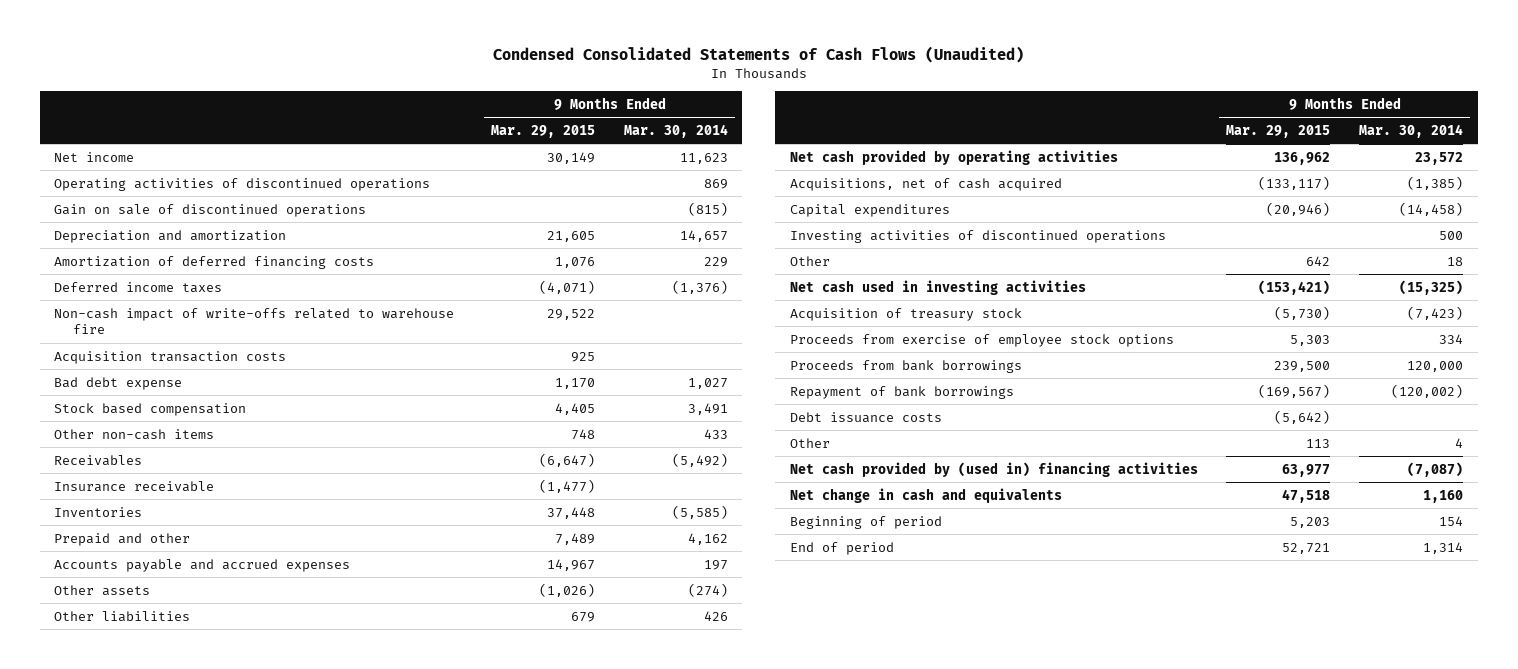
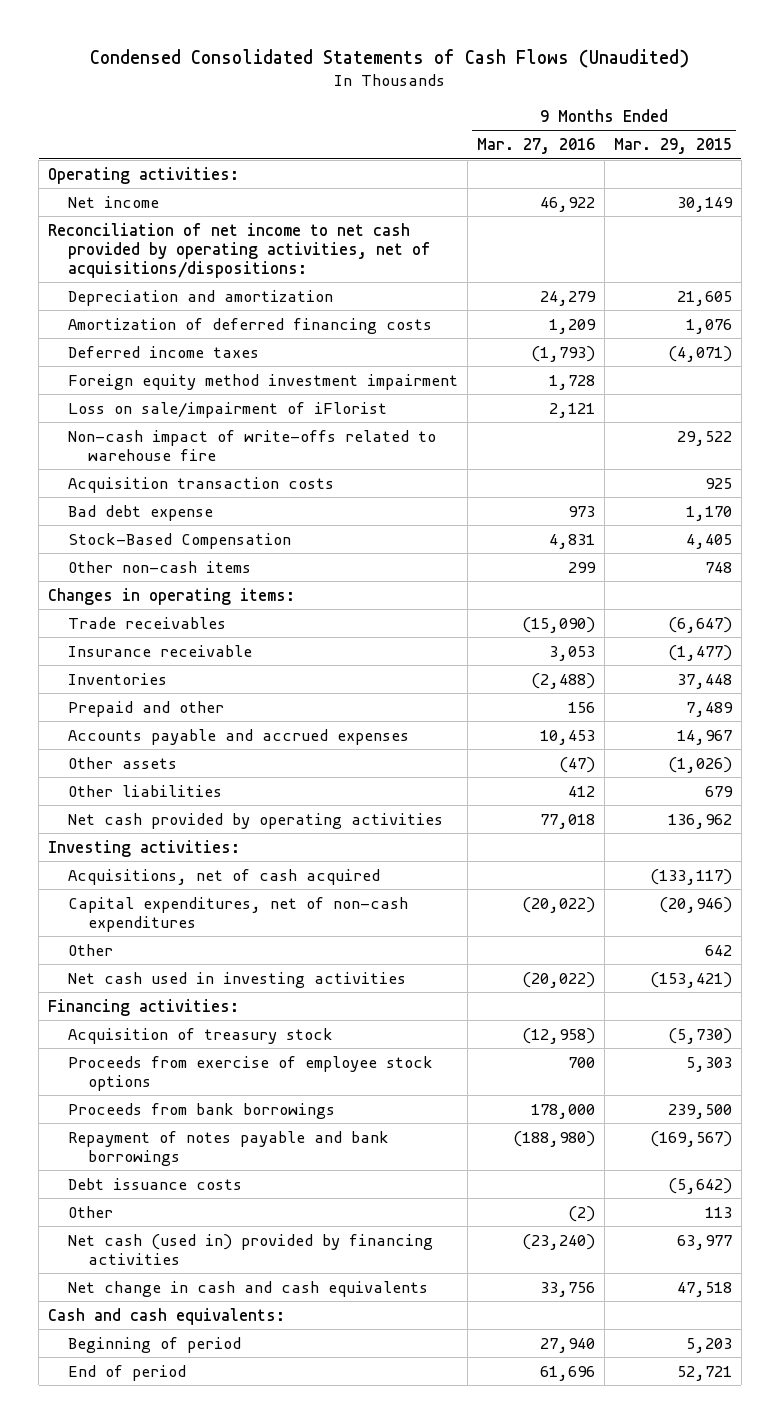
[623,123,728,138] Mar. 30, 2014 -> none
none -> [476,138,595,155] Mar. 27, 2016
none -> [48,166,240,184] Operating activities:
[54,177,431,191] Operating activities of discontinued operations -> none
[54,203,367,217] Gain on sale of discontinued operations -> none
none -> [48,222,432,278] Reconciliation of net income to net cash provided by operating activities, net of acquisitions/dispositions:
none -> [68,373,459,390] Foreign equity method investment impairment
none -> [68,401,388,418] Loss on sale/impairment of iFlorist
[54,402,247,416] Stock based compensation -> [68,532,292,549] Stock-Based Compensation
none -> [48,587,296,605] Changes in operating items:
[54,454,143,466] Receivables -> [68,616,227,629] Trade receivables
none -> [48,839,241,857] Investing activities:
[789,229,1166,243] Investing activities of discontinued operations -> none
[789,203,950,217] Capital expenditures -> [68,896,409,932] Capital expenditures, net of non-cash expenditures
none -> [48,998,240,1016] Financing activities:
[789,385,1014,399] Repayment of bank borrowings -> [68,1130,390,1166] Repayment of notes payable and bank borrowings
[789,461,1198,477] Net cash provided by (used in) financing activities -> [68,1233,434,1265] Net cash (used in) provided by financing activities
[789,487,1062,503] Net change in cash and equivalents -> [68,1280,429,1297] Net change in cash and cash equivalents
none -> [48,1307,286,1325] Cash and cash equivalents:

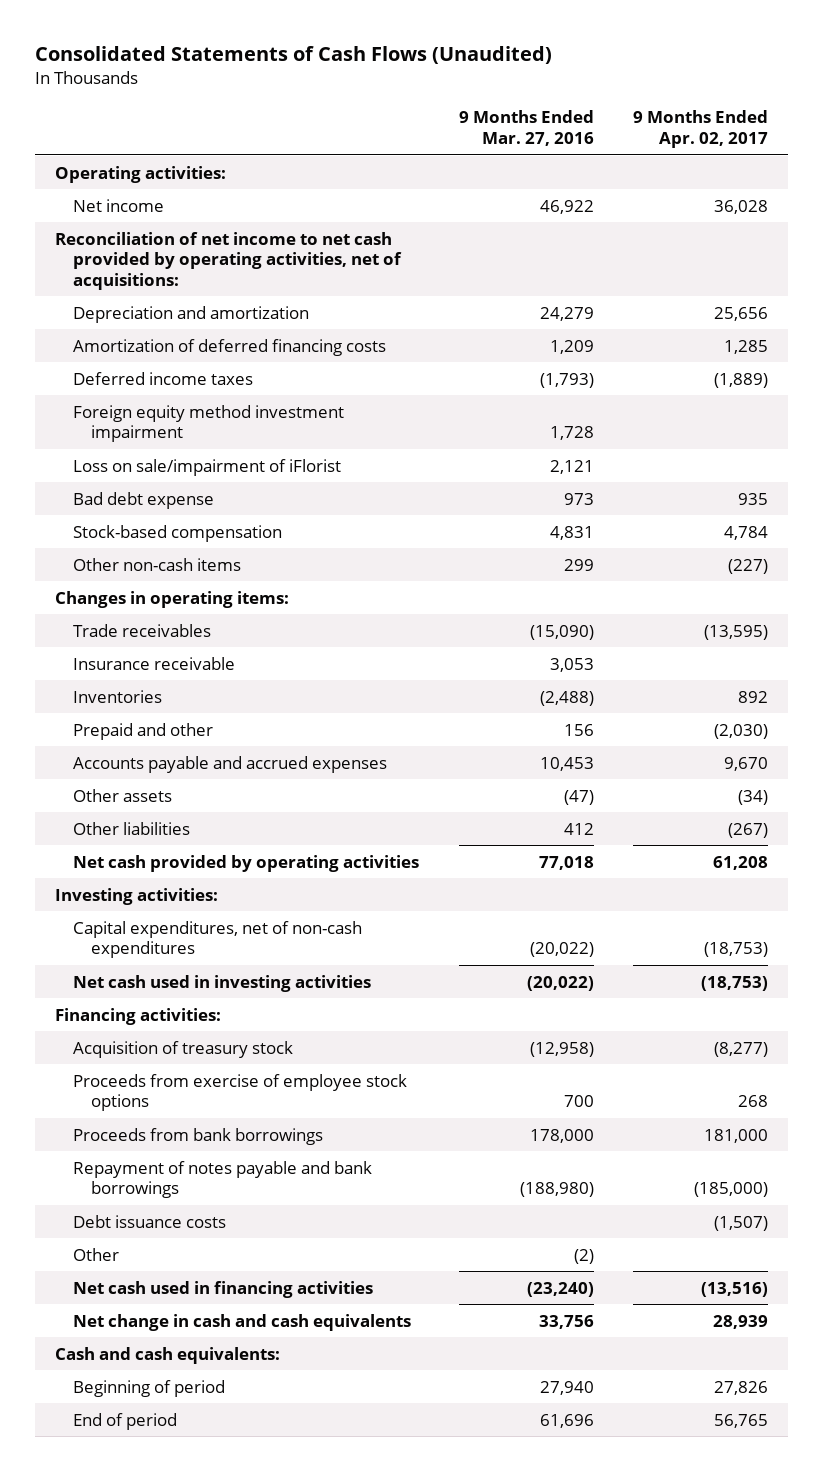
[89,49,689,69] Condensed Consolidated Statements of Cash Flows (Unaudited) -> [34,46,552,65] Consolidated Statements of Cash Flows (Unaudited)
[613,138,732,155] Mar. 29, 2015 -> none
none -> [633,110,769,148] 9 Months Ended Apr. 02, 2017
[48,222,432,278] Reconciliation of net income to net cash provided by operating activities, net of acquisitions/dispositions: -> [54,231,402,290] Reconciliation of net income to net cash provided by operating activities, net of acquisitions:
[68,429,437,461] Non-cash impact of write-offs related to warehouse fire -> none
[68,476,335,493] Acquisition transaction costs -> none
[68,532,292,549] Stock-Based Compensation -> [72,524,282,542] Stock-based compensation
[68,868,381,885] Acquisitions, net of cash acquired -> none
[68,943,114,956] Other -> none
[68,1233,434,1265] Net cash (used in) provided by financing activities -> [72,1280,373,1298] Net cash used in financing activities

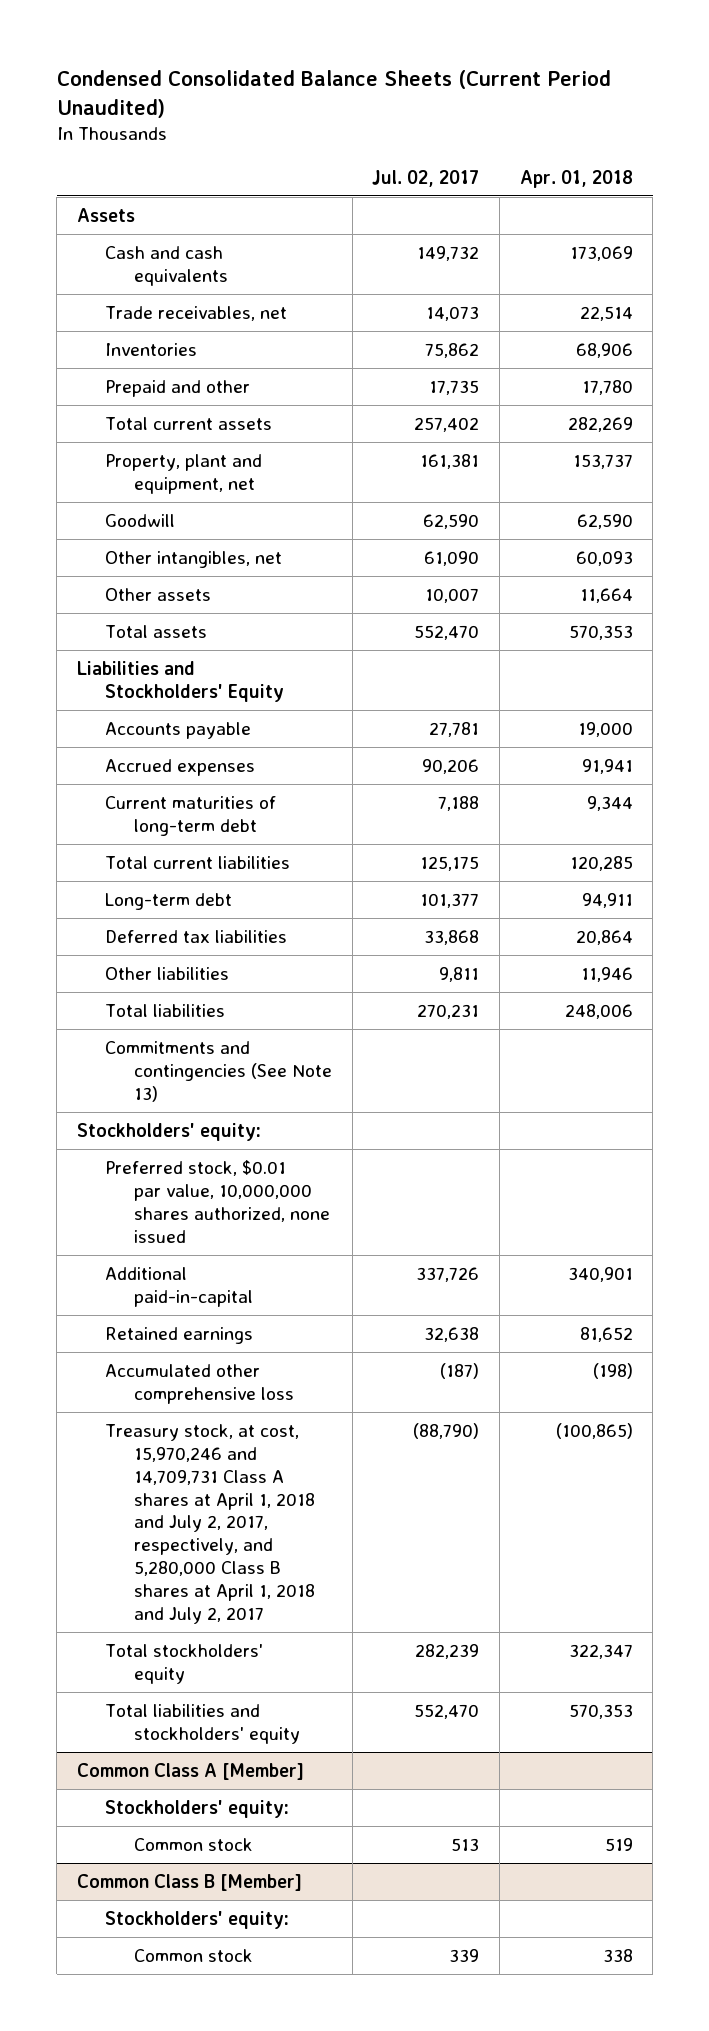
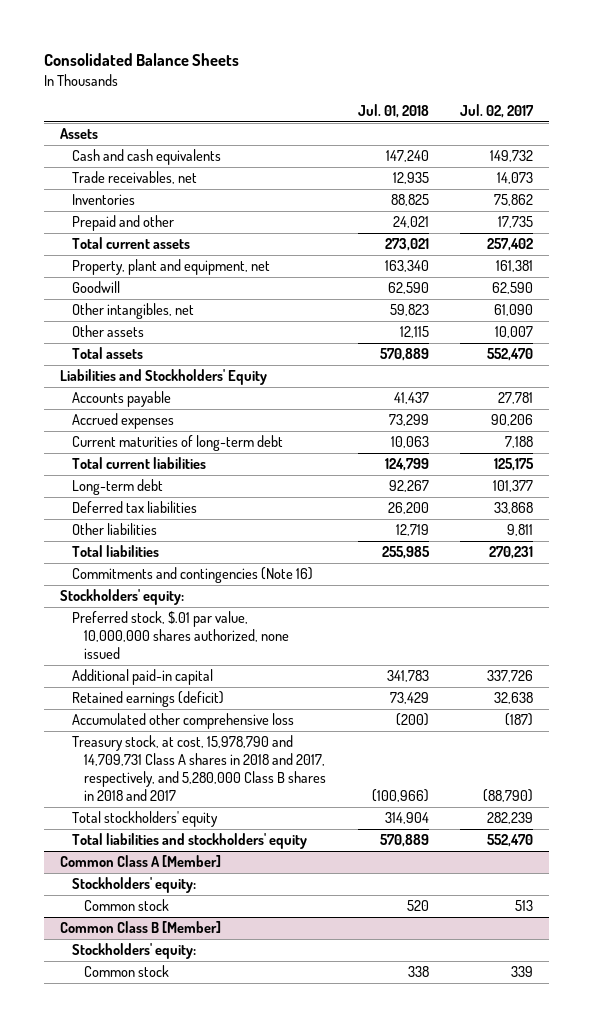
[56,69,611,118] Condensed Consolidated Balance Sheets (Current Period Unaudited) -> [43,53,239,67] Consolidated Balance Sheets
[519,169,633,188] Apr. 01, 2018 -> none
none -> [357,104,429,119] Jul. 01, 2018
[105,1040,333,1102] Commitments and contingencies (See Note 13) -> [71,567,313,584] Commitments and contingencies (Note 16)
[105,1159,331,1243] Preferred stock, $0.01 par value, 10,000,000 shares authorized, none issued -> [71,611,289,660] Preferred stock, $.01 par value, 10,000,000 shares authorized, none issued
[105,1266,254,1307] Additional paid-in-capital -> [71,669,213,686] Additional paid-in capital
[105,1326,254,1344] Retained earnings -> [71,691,224,708] Retained earnings (deficit)
[105,1423,316,1625] Treasury stock, at cost, 15,970,246 and 14,709,731 Class A shares at April 1, 2018 and July 2, 2017, respectively, and 5,280,000 Class B shares at April 1, 2018 and July 2, 2017 -> [71,735,326,802] Treasury stock, at cost, 15,978,790 and 14,709,731 Class A shares in 2018 and 2017, respectively, and 5,280,000 Class B shares in 2018 and 2017

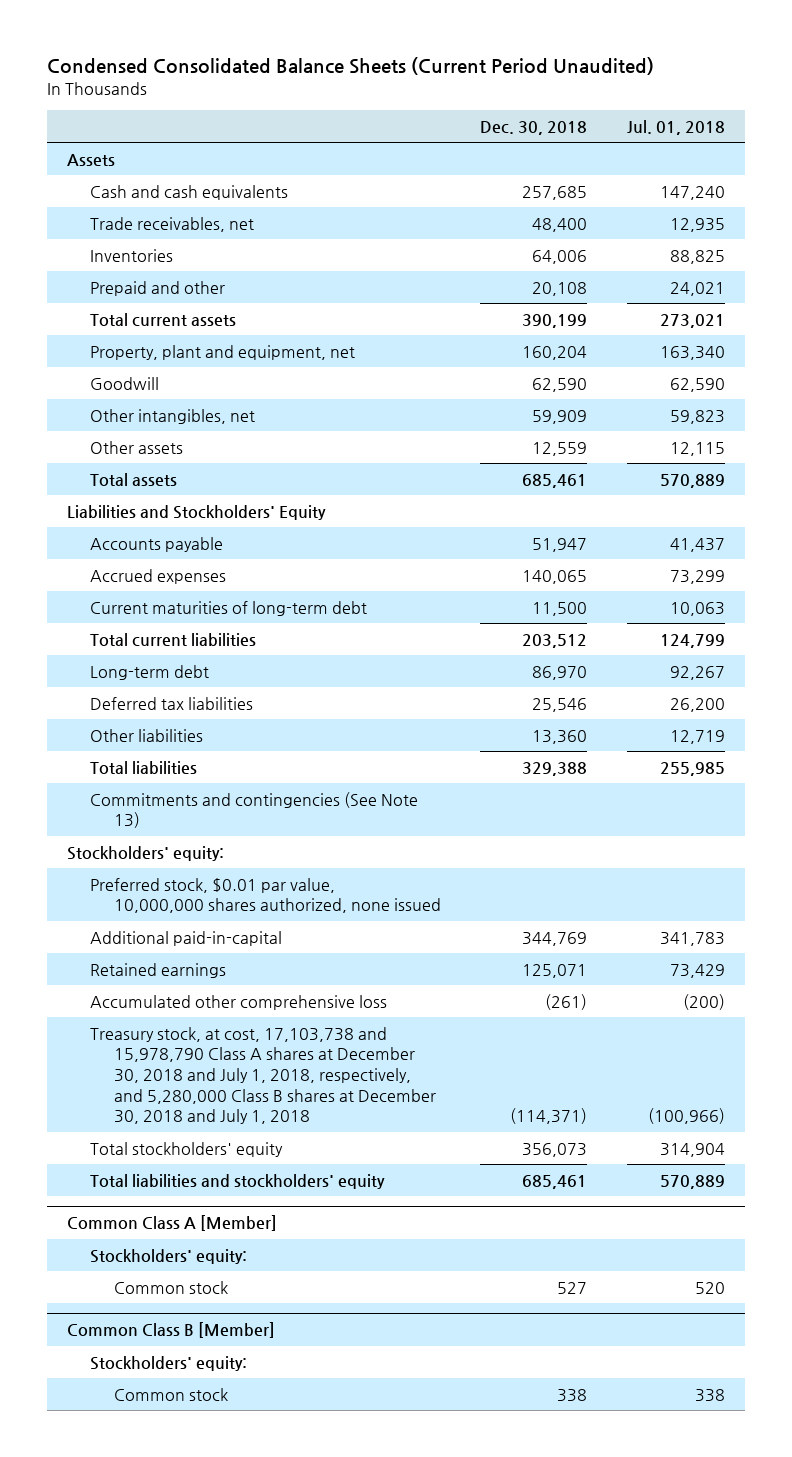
[43,53,239,67] Consolidated Balance Sheets -> [46,57,654,76] Condensed Consolidated Balance Sheets (Current Period Unaudited)
[460,104,535,119] Jul. 02, 2017 -> none
none -> [480,120,588,135] Dec. 30, 2018
[71,567,313,584] Commitments and contingencies (Note 16) -> [90,791,419,829] Commitments and contingencies (See Note 13)
[71,611,289,660] Preferred stock, $.01 par value, 10,000,000 shares authorized, none issued -> [90,877,441,914] Preferred stock, $0.01 par value, 10,000,000 shares authorized, none issued
[71,669,213,686] Additional paid-in capital -> [90,930,283,946] Additional paid-in-capital
[71,691,224,708] Retained earnings (deficit) -> [90,962,227,978] Retained earnings
[71,735,326,802] Treasury stock, at cost, 15,978,790 and 14,709,731 Class A shares in 2018 and 2017, respectively, and 5,280,000 Class B shares in 2018 and 2017 -> [90,1026,436,1125] Treasury stock, at cost, 17,103,738 and 15,978,790 Class A shares at December 30, 2018 and July 1, 2018, respectively, and 5,280,000 Class B shares at December 30, 2018 and July 1, 2018

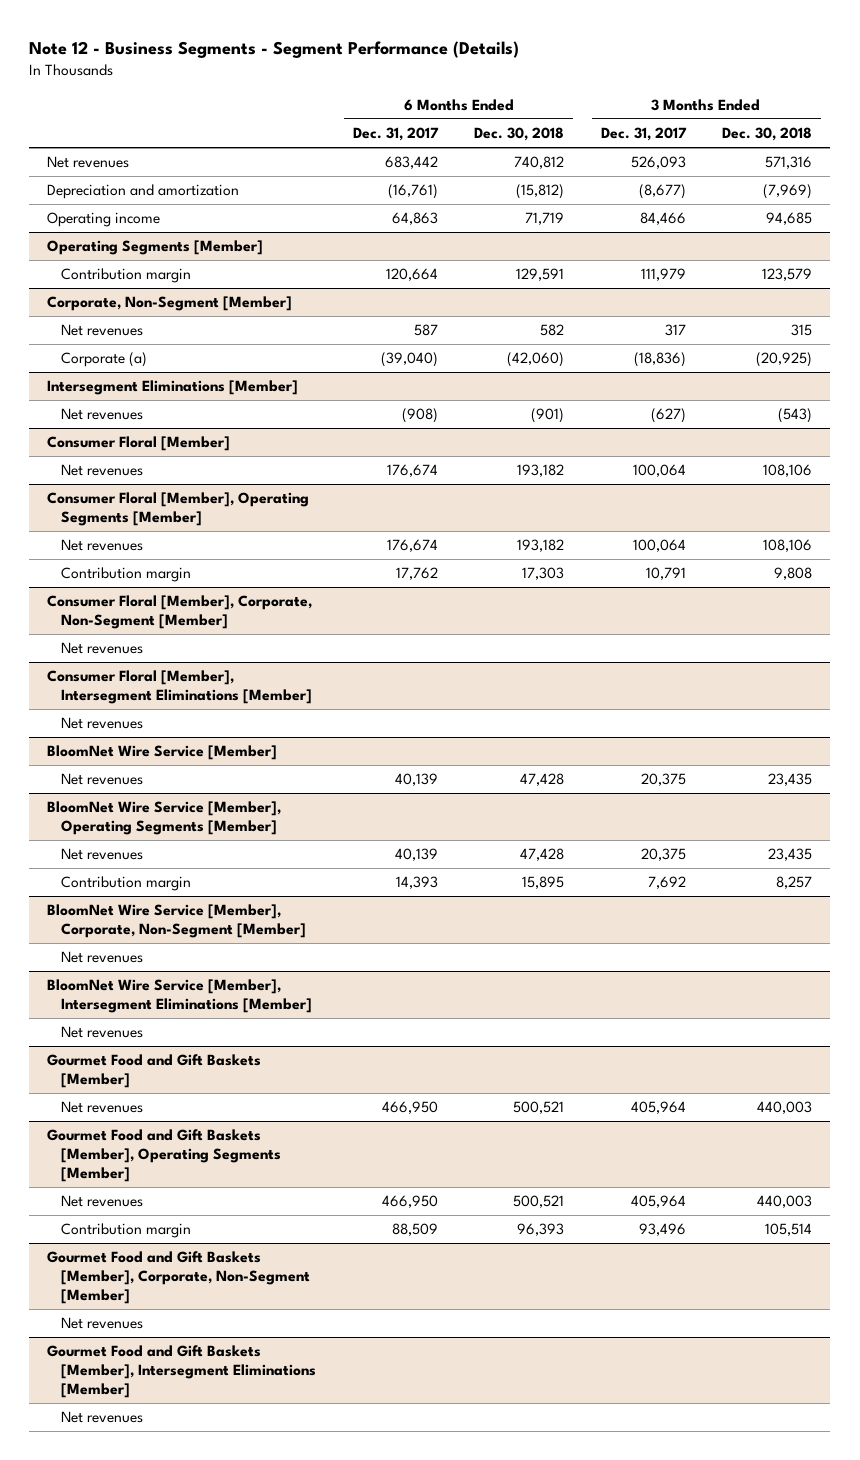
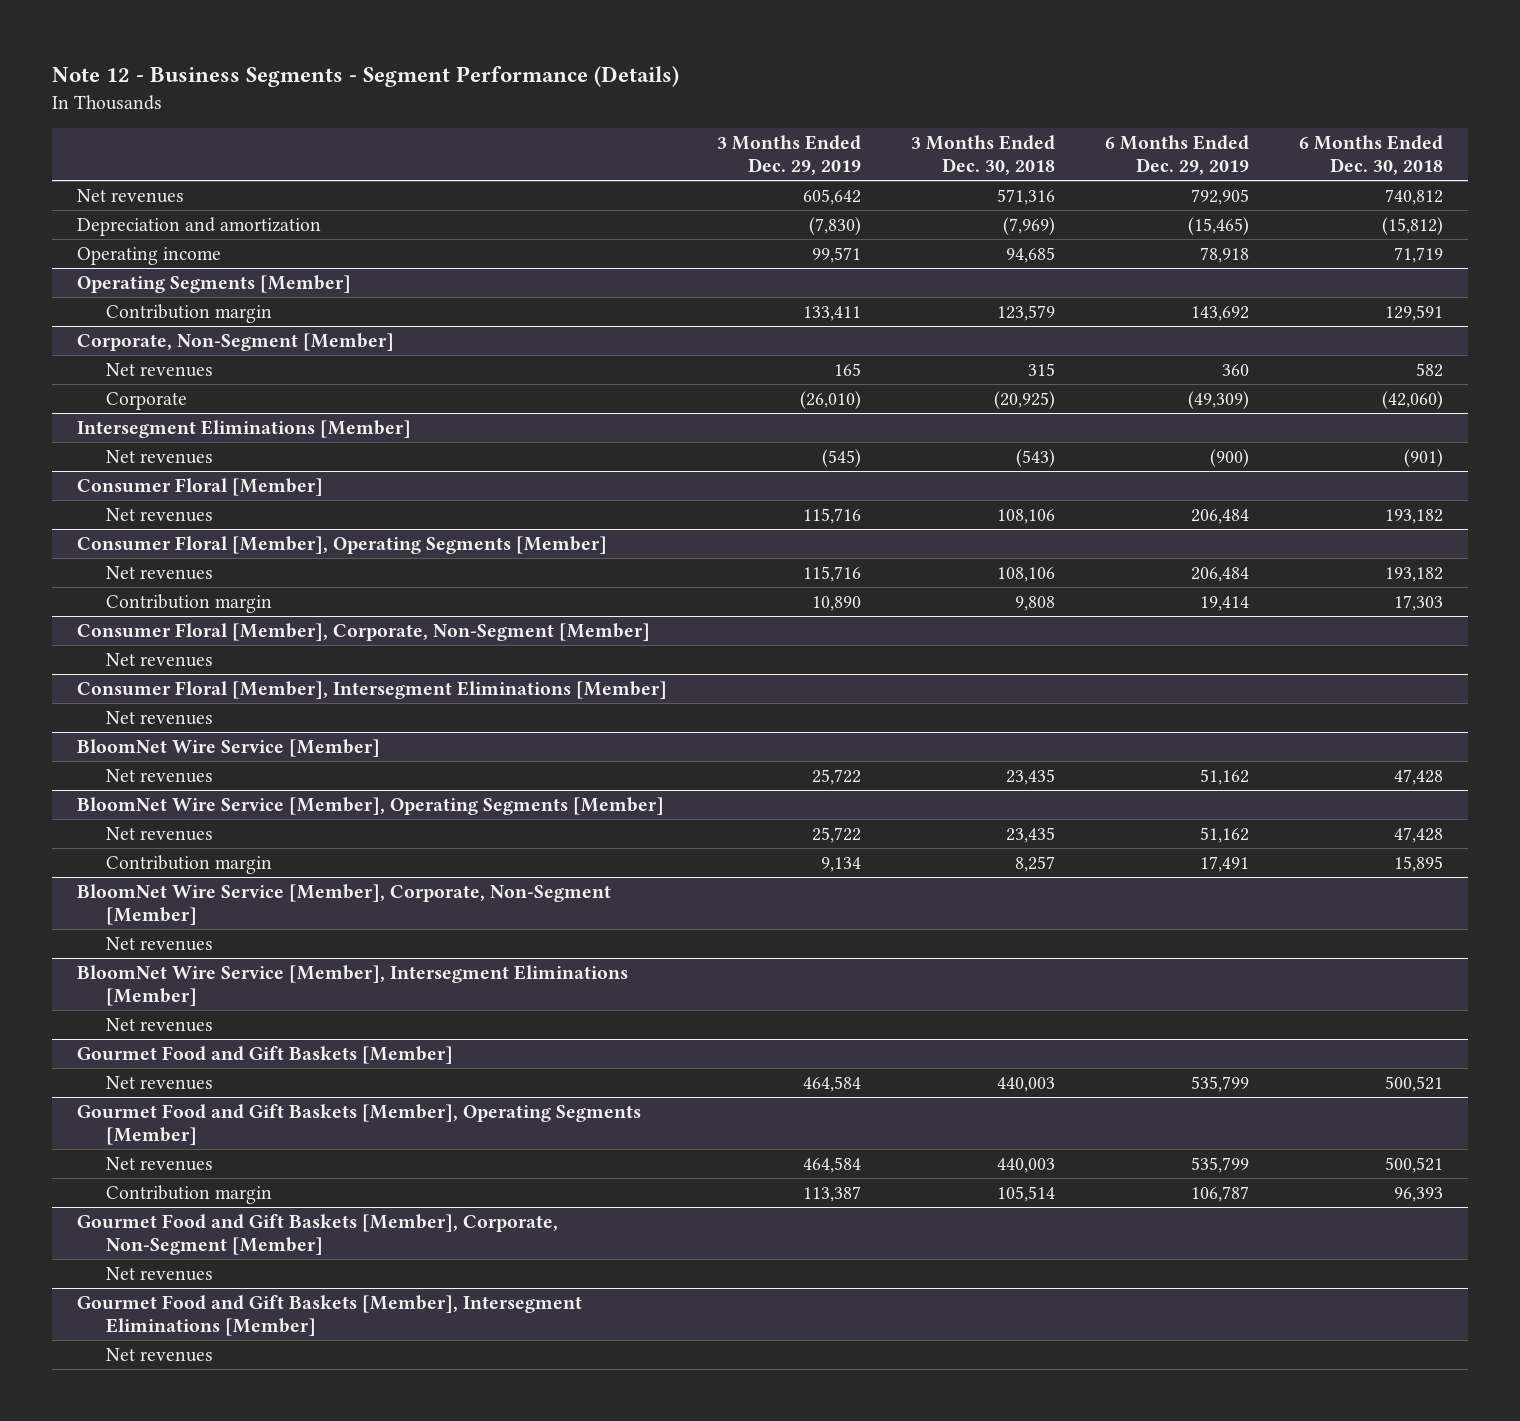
[352,127,439,142] Dec. 31, 2017 -> none
[600,127,687,142] Dec. 31, 2017 -> none
none -> [716,135,861,176] 3 Months Ended Dec. 29, 2019
none -> [1104,135,1249,176] 6 Months Ended Dec. 29, 2019
[61,352,148,368] Corporate (a) -> [105,391,187,410] Corporate

